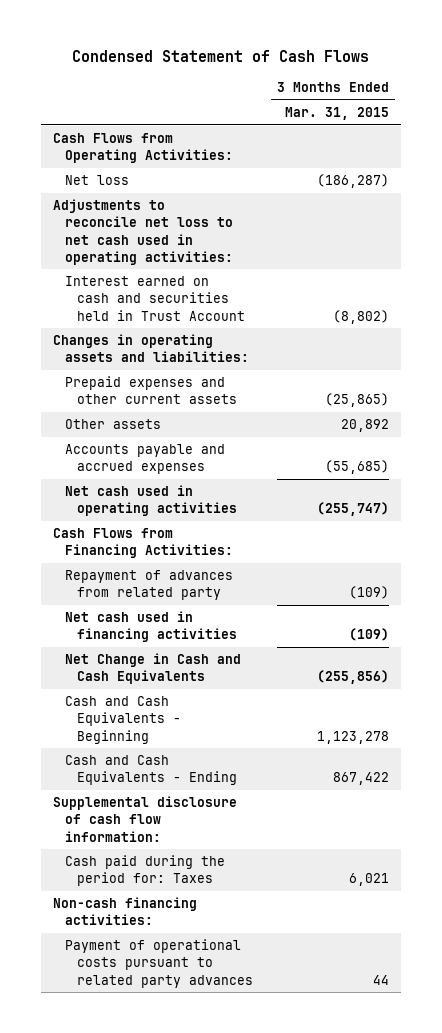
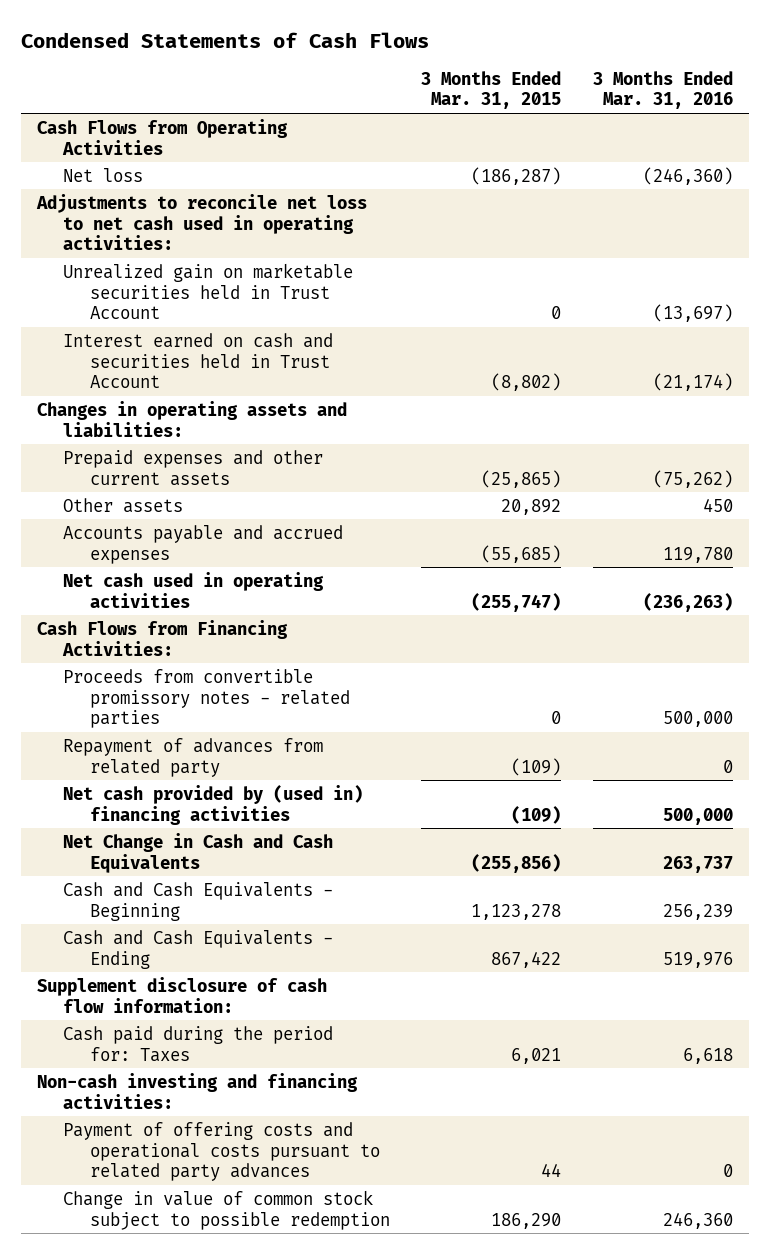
[72,49,370,62] Condensed Statement of Cash Flows -> [20,31,429,48] Condensed Statements of Cash Flows
none -> [593,70,734,110] 3 Months Ended Mar. 31, 2016
[52,133,234,164] Cash Flows from Operating Activities: -> [36,118,288,155] Cash Flows from Operating Activities
none -> [63,262,354,320] Unrealized gain on marketable securities held in Trust Account
none -> [63,668,350,729] Proceeds from convertible promissory notes - related parties
[65,611,238,643] Net cash used in financing activities -> [63,784,364,825] Net cash provided by (used in) financing activities
[52,796,237,842] Supplemental disclosure of cash flow information: -> [36,976,327,1013] Supplement disclosure of cash flow information:
[52,897,197,926] Non-cash financing activities: -> [36,1072,358,1109] Non-cash investing and financing activities:
[65,939,254,988] Payment of operational costs pursuant to related party advances -> [63,1121,380,1182] Payment of offering costs and operational costs pursuant to related party advances
none -> [63,1189,390,1230] Change in value of common stock subject to possible redemption

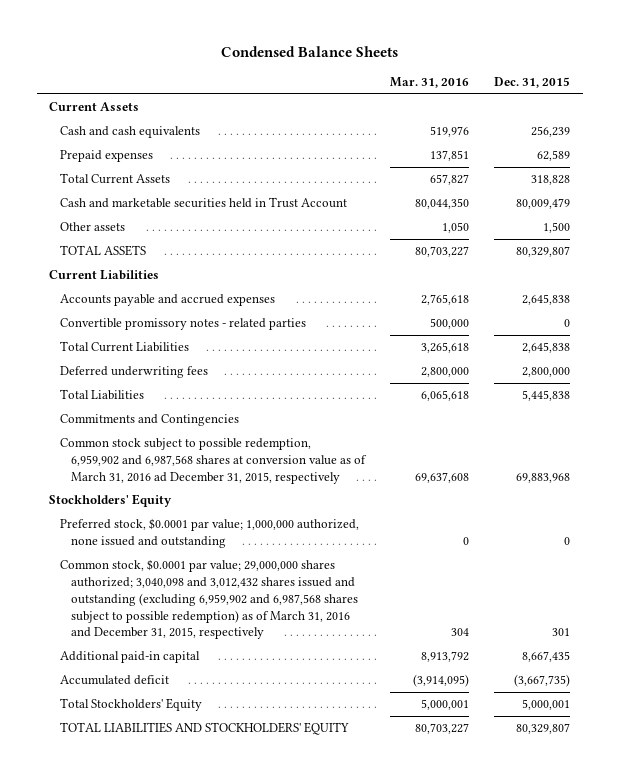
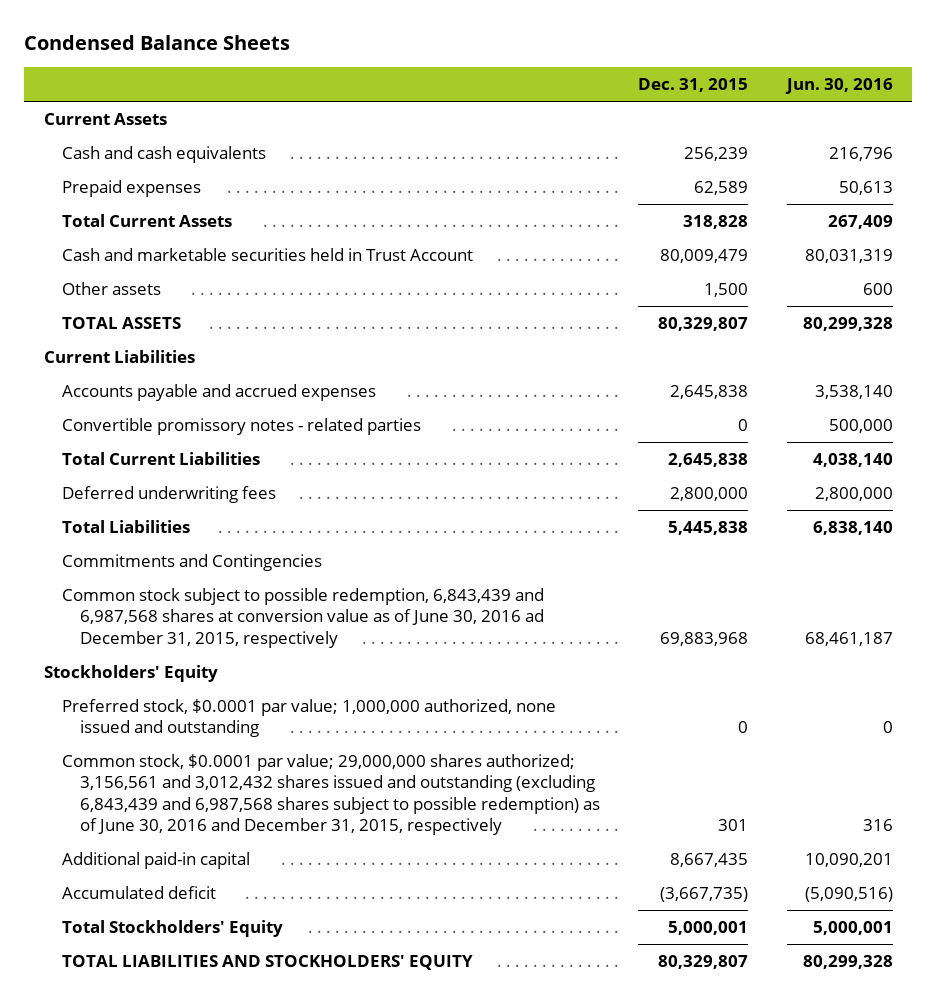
[389,76,469,88] Mar. 31, 2016 -> none
none -> [784,77,893,94] Jun. 30, 2016
[59,438,367,484] Common stock subject to possible redemption, 6,959,902 and 6,987,568 shares at conversion value as of March 31, 2016 ad December 31, 2015, respectively -> [61,587,544,648] Common stock subject to possible redemption, 6,843,439 and 6,987,568 shares at conversion value as of June 30, 2016 ad December 31, 2015, respectively
[59,559,358,640] Common stock, $0.0001 par value; 29,000,000 shares authorized; 3,040,098 and 3,012,432 shares issued and outstanding (excluding 6,959,902 and 6,987,568 shares subject to possible redemption) as of March 31, 2016 and December 31, 2015, respectively -> [61,753,600,836] Common stock, $0.0001 par value; 29,000,000 shares authorized; 3,156,561 and 3,012,432 shares issued and outstanding (excluding 6,843,439 and 6,987,568 shares subject to possible redemption) as of June 30, 2016 and December 31, 2015, respectively

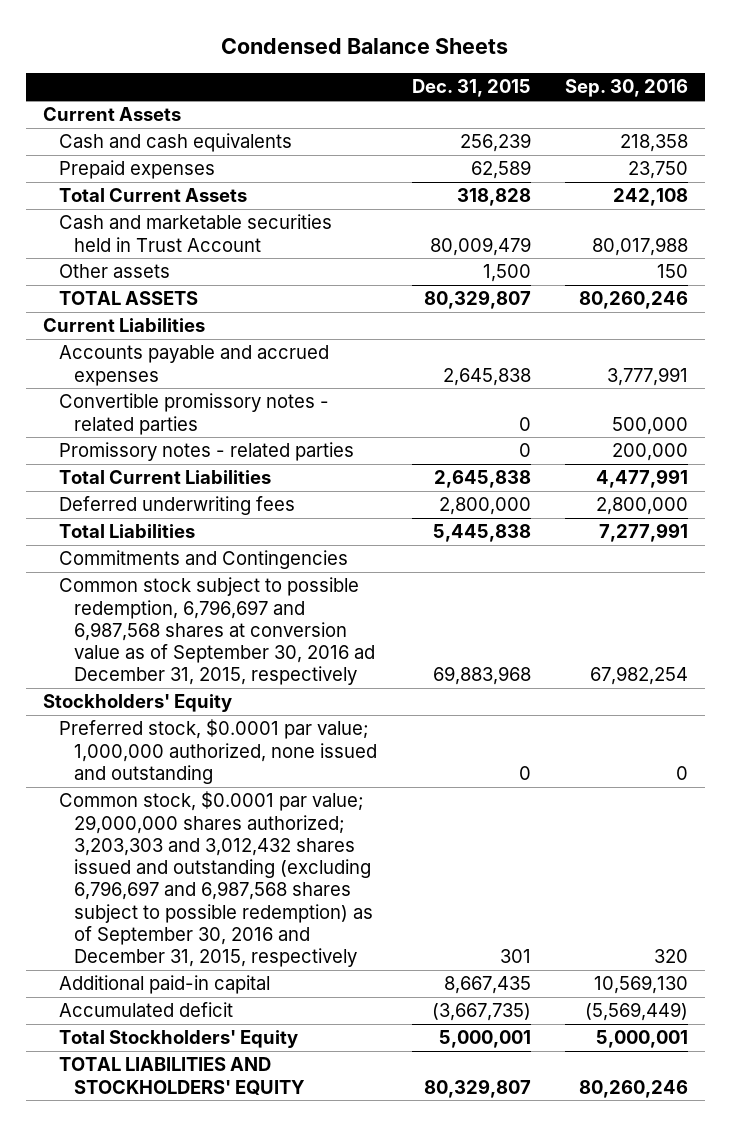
[784,77,893,94] Jun. 30, 2016 -> none
none -> [565,79,689,98] Sep. 30, 2016
none -> [58,442,354,462] Promissory notes - related parties
[61,587,544,648] Common stock subject to possible redemption, 6,843,439 and 6,987,568 shares at conversion value as of June 30, 2016 ad December 31, 2015, respectively -> [58,577,376,686] Common stock subject to possible redemption, 6,796,697 and 6,987,568 shares at conversion value as of September 30, 2016 ad December 31, 2015, respectively
[61,753,600,836] Common stock, $0.0001 par value; 29,000,000 shares authorized; 3,156,561 and 3,012,432 shares issued and outstanding (excluding 6,843,439 and 6,987,568 shares subject to possible redemption) as of June 30, 2016 and December 31, 2015, respectively -> [58,791,374,968] Common stock, $0.0001 par value; 29,000,000 shares authorized; 3,203,303 and 3,012,432 shares issued and outstanding (excluding 6,796,697 and 6,987,568 shares subject to possible redemption) as of September 30, 2016 and December 31, 2015, respectively

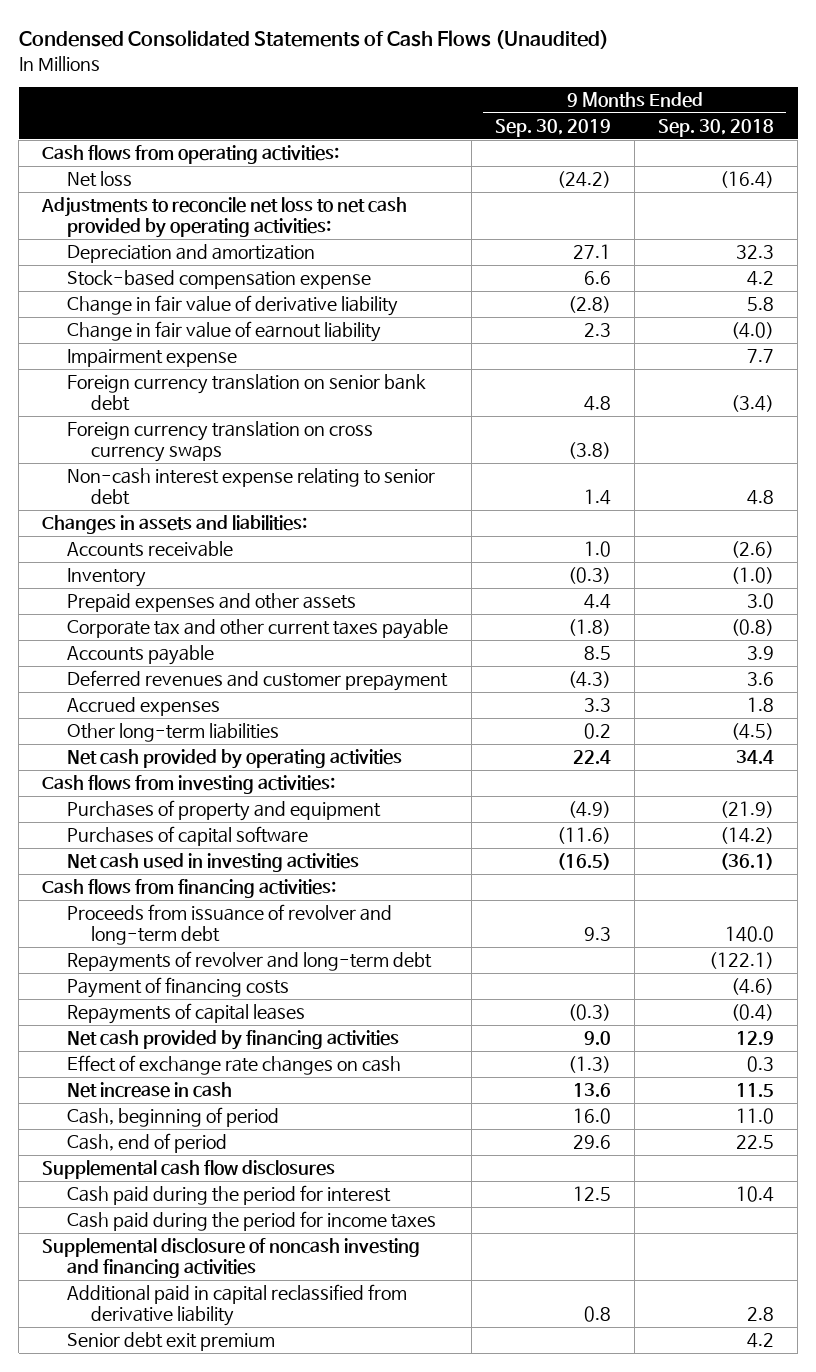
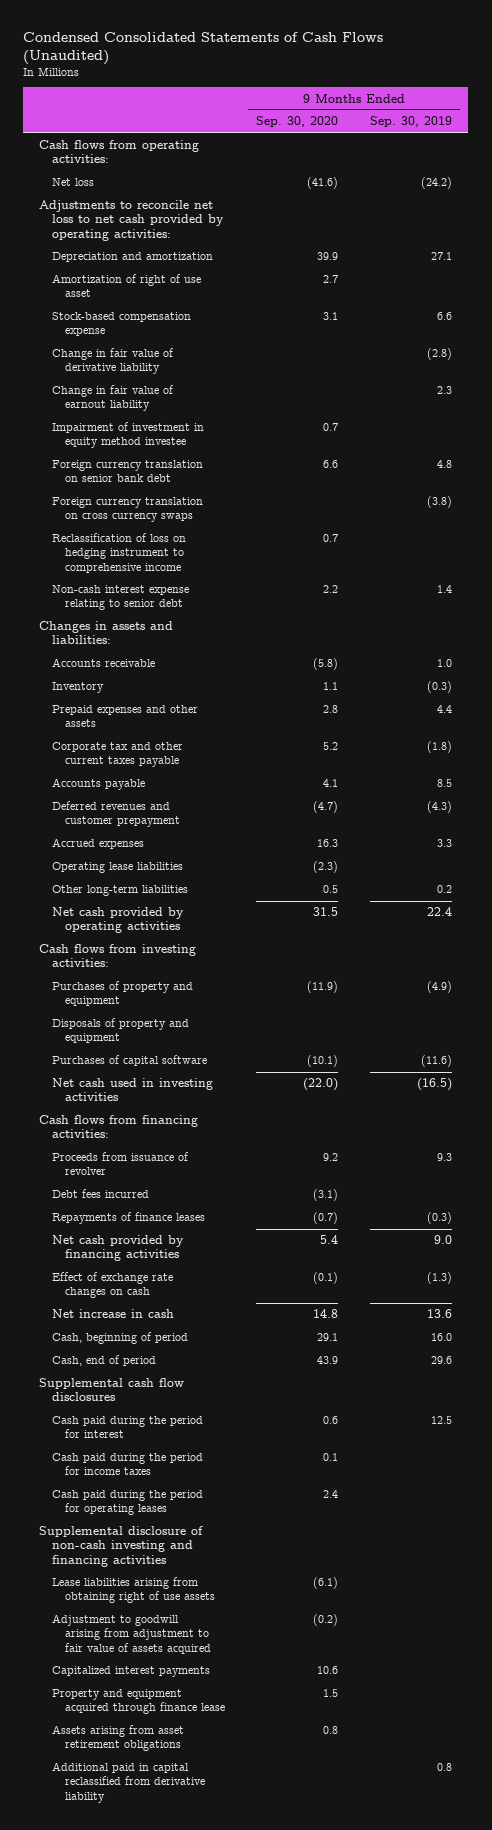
[658,119,775,138] Sep. 30, 2018 -> none
none -> [256,116,339,128] Sep. 30, 2020
none -> [51,274,201,298] Amortization of right of use asset
[66,349,237,368] Impairment expense -> [51,422,204,449] Impairment of investment in equity method investee
none -> [51,533,186,573] Reclassification of loss on hedging instrument to comprehensive income
none -> [51,862,183,874] Operating lease liabilities
none -> [51,1018,189,1044] Disposals of property and equipment
[66,951,432,973] Repayments of revolver and long-term debt -> none
[66,904,392,946] Proceeds from issuance of revolver and long-term debt -> [51,1152,189,1176] Proceeds from issuance of revolver
[66,977,289,999] Payment of financing costs -> [51,1189,149,1199] Debt fees incurred
[66,1003,305,1025] Repayments of capital leases -> [51,1212,205,1225] Repayments of finance leases
none -> [51,1490,203,1516] Cash paid during the period for operating leases
[42,1238,421,1279] Supplemental disclosure of noncash investing and financing activities -> [39,1526,204,1567] Supplemental disclosure of non-cash investing and financing activities
none -> [51,1577,215,1604] Lease liabilities arising from obtaining right of use assets
none -> [51,1614,211,1654] Adjustment to goodwill arising from adjustment to fair value of assets acquired
none -> [51,1666,210,1678] Capitalized interest payments
none -> [51,1689,225,1715] Property and equipment acquired through finance lease
none -> [51,1725,184,1752] Assets arising from asset retirement obligations
[66,1332,275,1352] Senior debt exit premium -> none

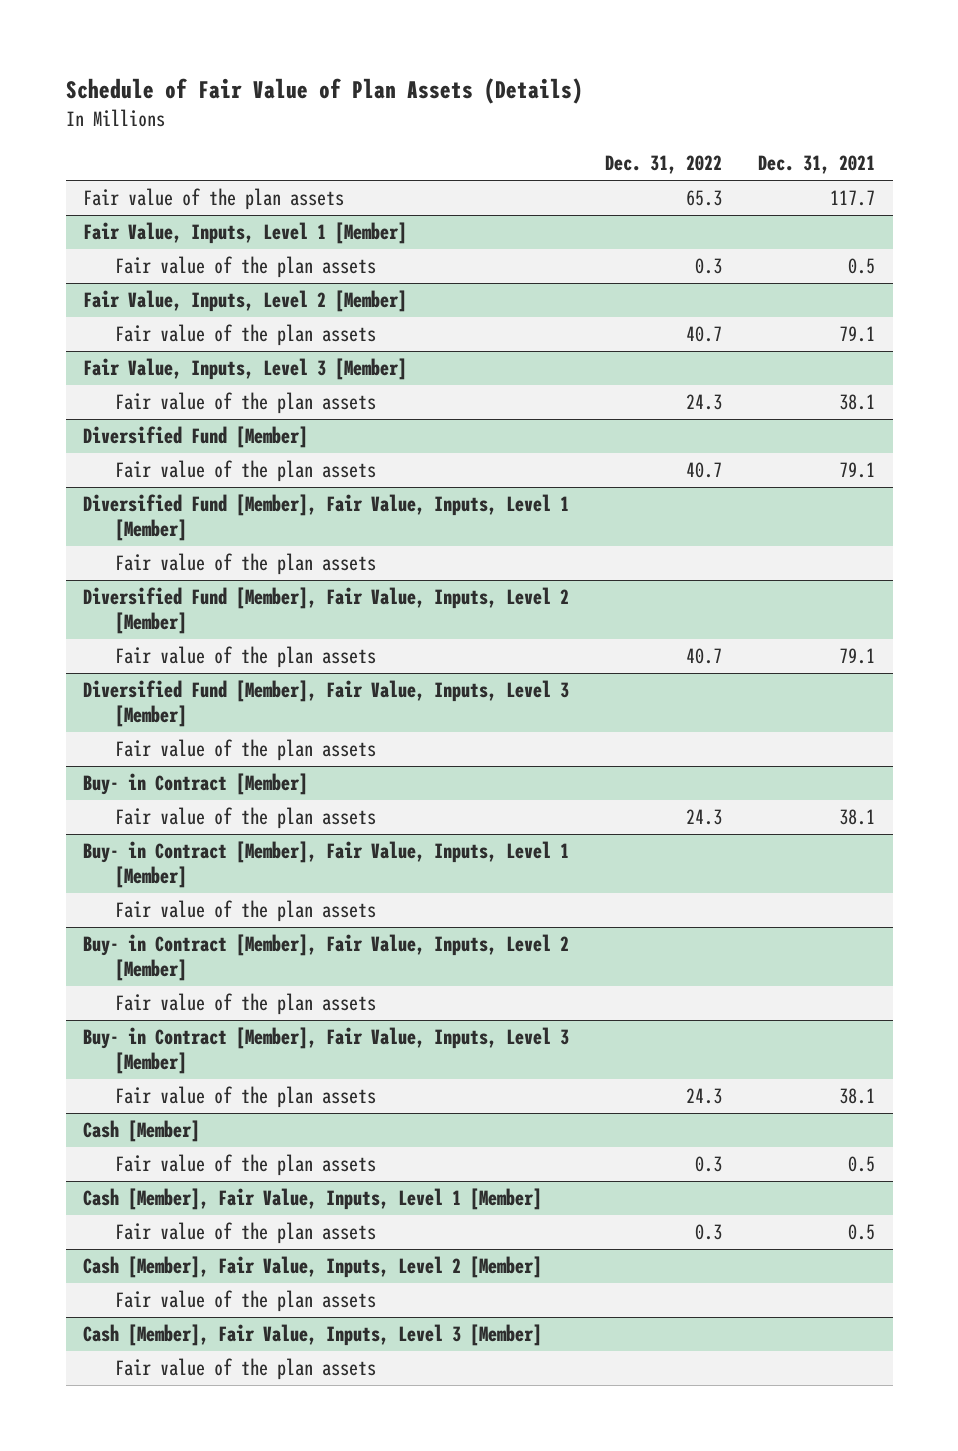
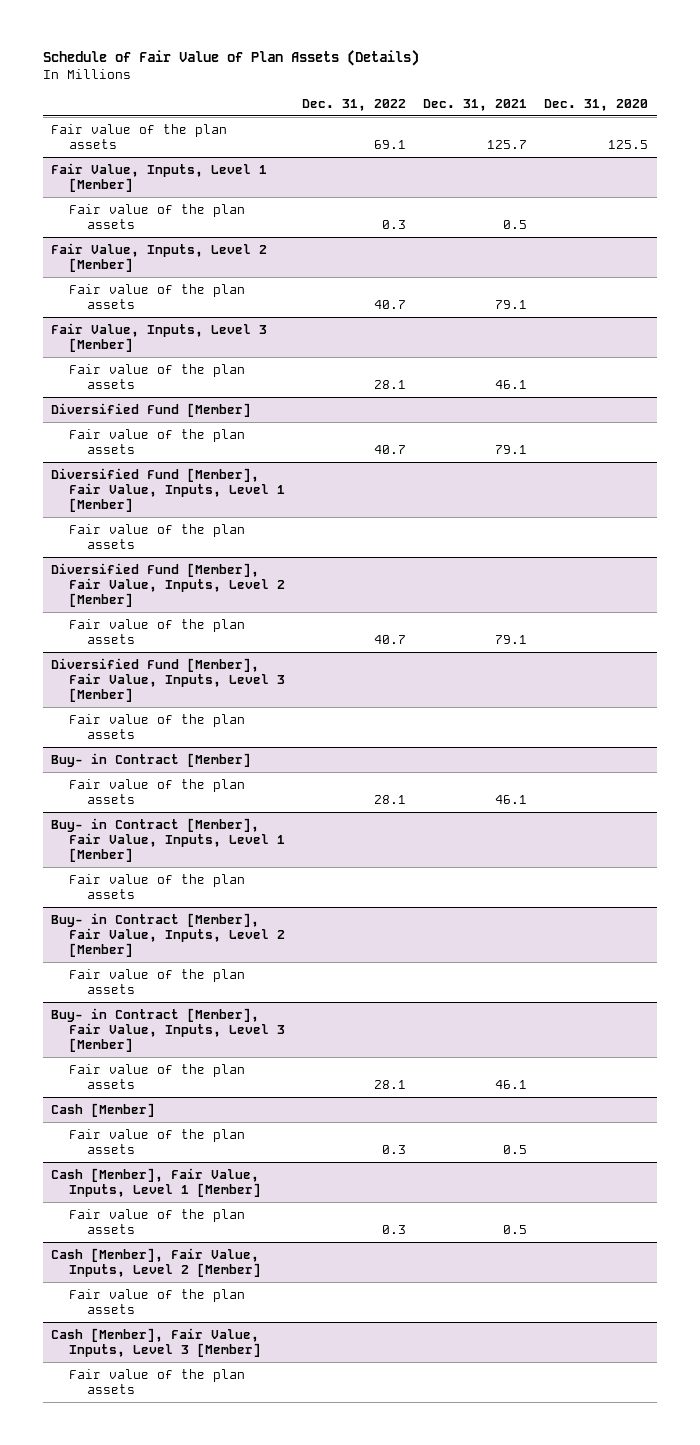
none -> [544,98,649,111] Dec. 31, 2020
[686,190,723,207] 65.3 -> [374,139,407,149] 69.1
[830,190,876,207] 117.7 -> [487,139,528,149] 125.7
[686,394,723,411] 24.3 -> [374,379,407,389] 28.1
[839,394,876,411] 38.1 -> [495,379,528,389] 46.1
[686,809,723,826] 24.3 -> [374,794,407,804] 28.1
[839,809,876,826] 38.1 -> [495,794,528,804] 46.1
[686,1088,723,1105] 24.3 -> [374,1079,407,1089] 28.1
[839,1088,876,1105] 38.1 -> [495,1079,528,1089] 46.1

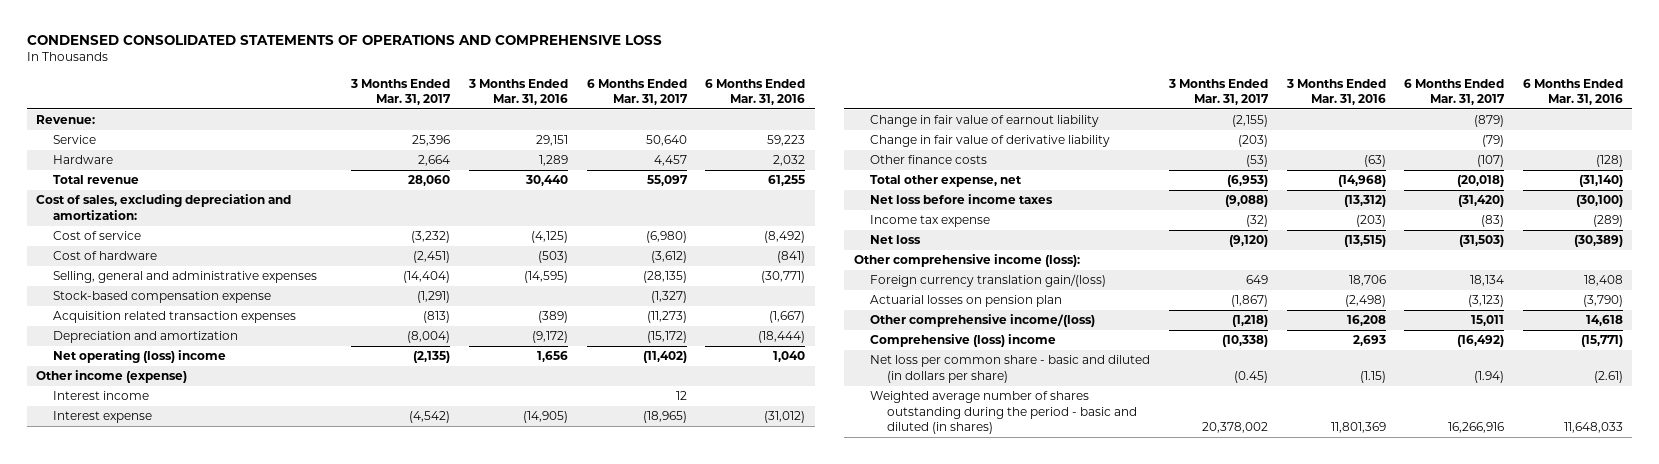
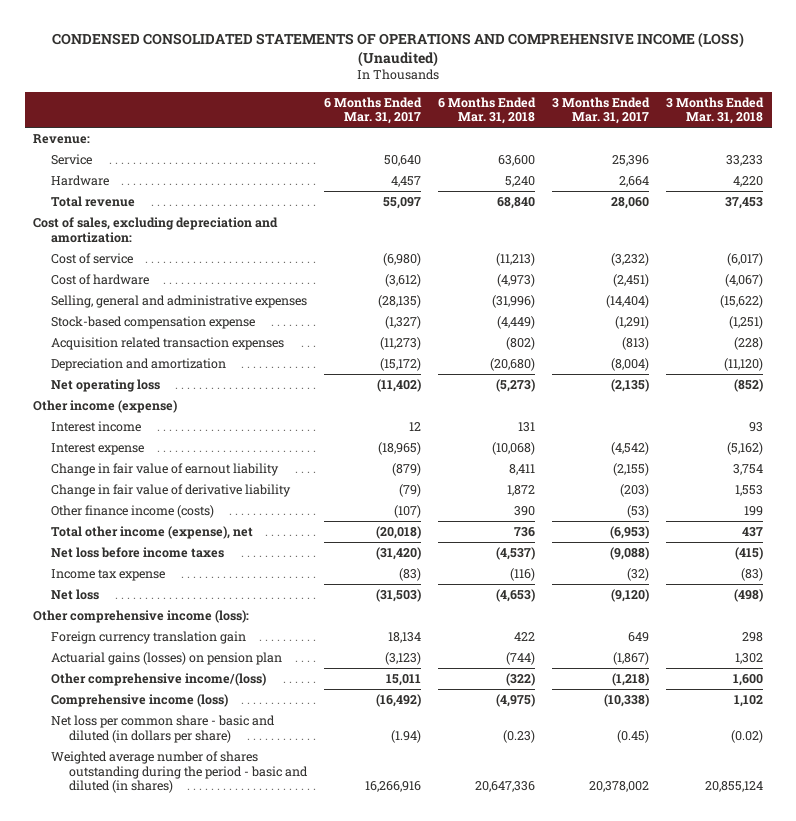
[26,35,662,46] CONDENSED CONSOLIDATED STATEMENTS OF OPERATIONS AND COMPREHENSIVE LOSS -> [52,31,745,67] CONDENSED CONSOLIDATED STATEMENTS OF OPERATIONS AND COMPREHENSIVE INCOME (LOSS) (Unaudited)
[467,78,568,105] 3 Months Ended Mar. 31, 2016 -> none
[705,78,806,105] 6 Months Ended Mar. 31, 2016 -> none
none -> [438,96,537,125] 6 Months Ended Mar. 31, 2018
none -> [666,96,765,125] 3 Months Ended Mar. 31, 2018
[52,350,226,364] Net operating (loss) income -> [51,378,161,392] Net operating loss
[870,155,988,165] Other finance costs -> [51,504,215,518] Other finance income (costs)
[870,175,1023,188] Total other expense, net -> [51,525,254,539] Total other income (expense), net
[870,274,1107,288] Foreign currency translation gain/(loss) -> [51,630,247,644] Foreign currency translation gain
[870,295,1063,308] Actuarial losses on pension plan -> [51,651,283,665] Actuarial gains (losses) on pension plan
[870,334,1057,348] Comprehensive (loss) income -> [51,693,229,707] Comprehensive income (loss)

